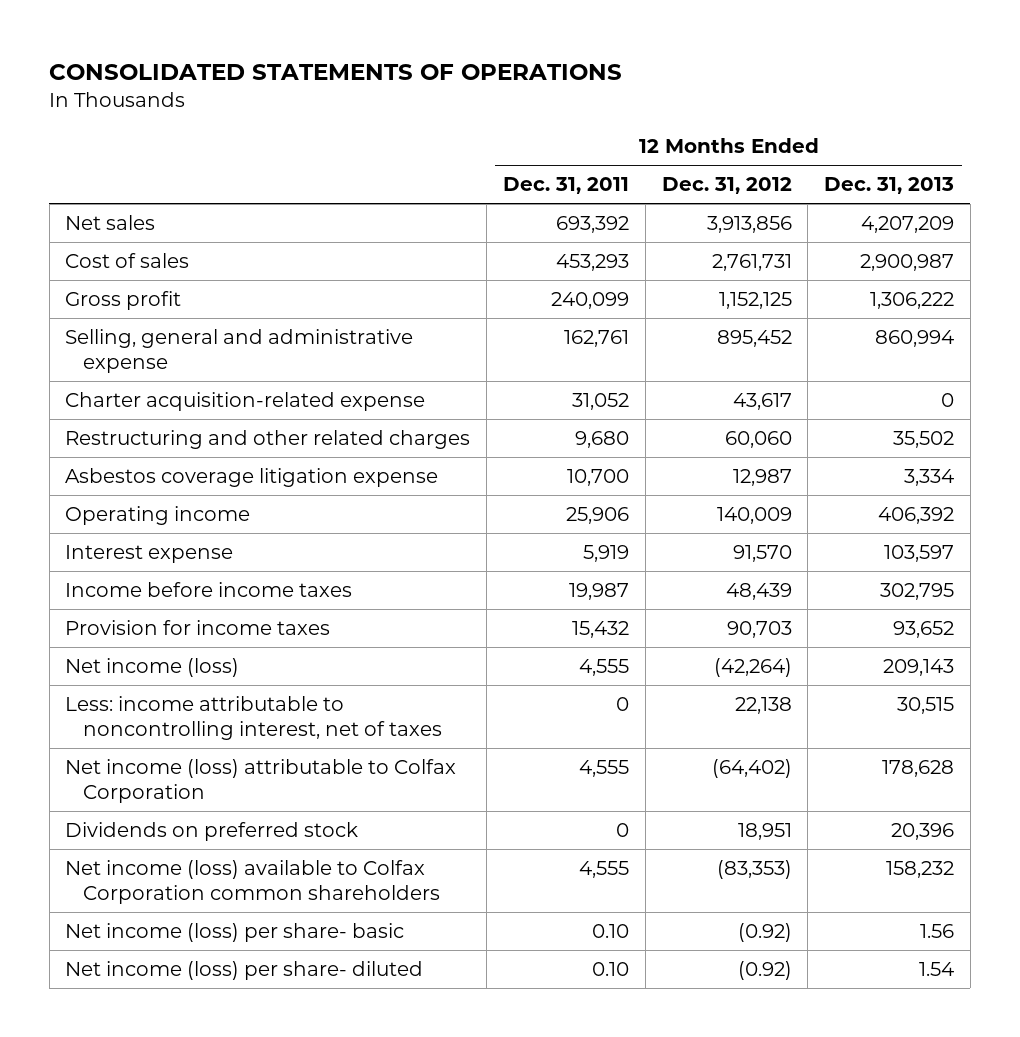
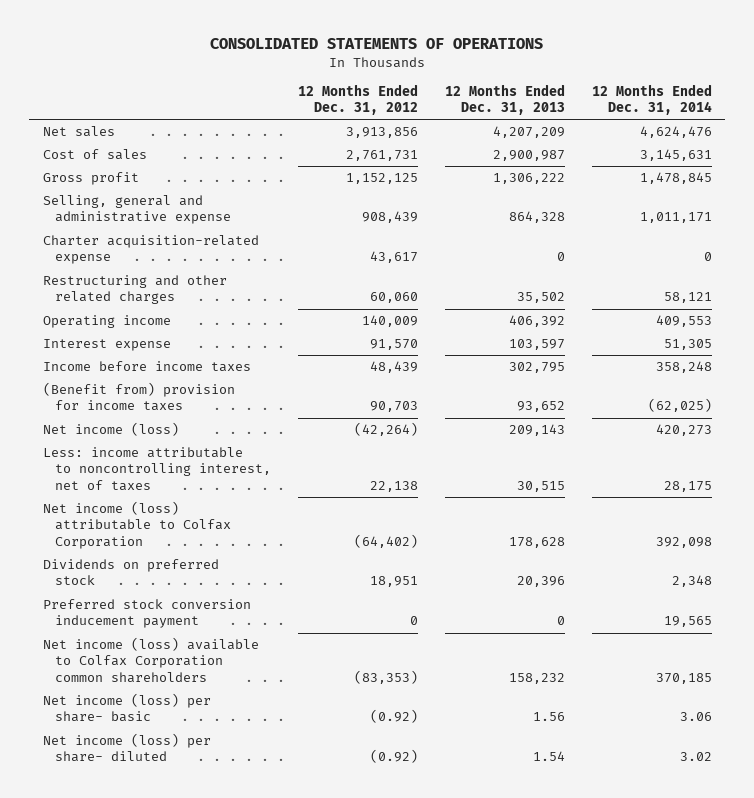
[503,177,630,195] Dec. 31, 2011 -> none
none -> [591,84,712,116] 12 Months Ended Dec. 31, 2014
[716,330,792,348] 895,452 -> [361,211,418,224] 908,439
[875,330,955,348] 860,994 -> [508,211,565,224] 864,328
[65,468,439,488] Asbestos coverage litigation expense -> none
[65,620,331,636] Provision for income taxes -> [42,382,235,412] (Benefit from) provision for income taxes
none -> [42,599,251,629] Preferred stock conversion inducement payment

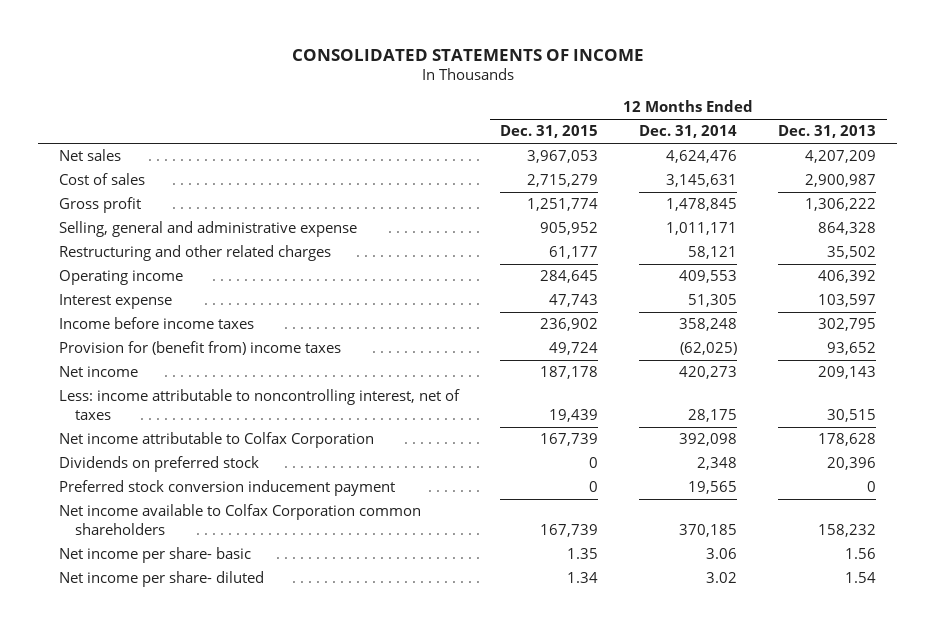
[210,38,544,50] CONSOLIDATED STATEMENTS OF OPERATIONS -> [291,48,644,61] CONSOLIDATED STATEMENTS OF INCOME
[297,84,418,116] 12 Months Ended Dec. 31, 2012 -> none
none -> [500,125,599,139] Dec. 31, 2015
[42,235,259,265] Charter acquisition-related expense -> none
[42,382,235,412] (Benefit from) provision for income taxes -> [58,341,341,356] Provision for (benefit from) income taxes
[42,422,179,437] Net income (loss) -> [58,366,138,378] Net income
[42,501,232,549] Net income (loss) attributable to Colfax Corporation -> [58,432,374,449] Net income attributable to Colfax Corporation
[42,637,259,683] Net income (loss) available to Colfax Corporation common shareholders -> [58,504,421,535] Net income available to Colfax Corporation common shareholders
[42,693,211,723] Net income (loss) per share- basic -> [58,547,251,564] Net income per share- basic
[42,733,211,763] Net income (loss) per share- diluted -> [58,571,264,588] Net income per share- diluted

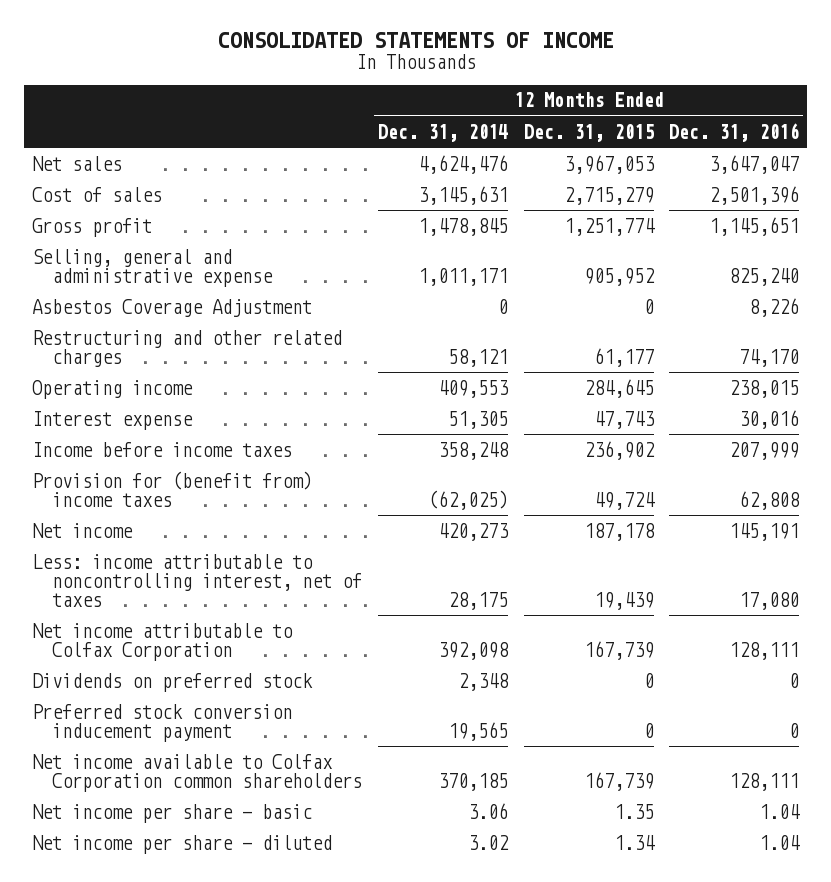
[778,125,877,139] Dec. 31, 2013 -> none
none -> [669,122,800,142] Dec. 31, 2016
none -> [31,298,312,317] Asbestos Coverage Adjustment
[58,547,251,564] Net income per share- basic -> [31,803,312,823] Net income per share - basic
[58,571,264,588] Net income per share- diluted -> [31,834,332,854] Net income per share - diluted

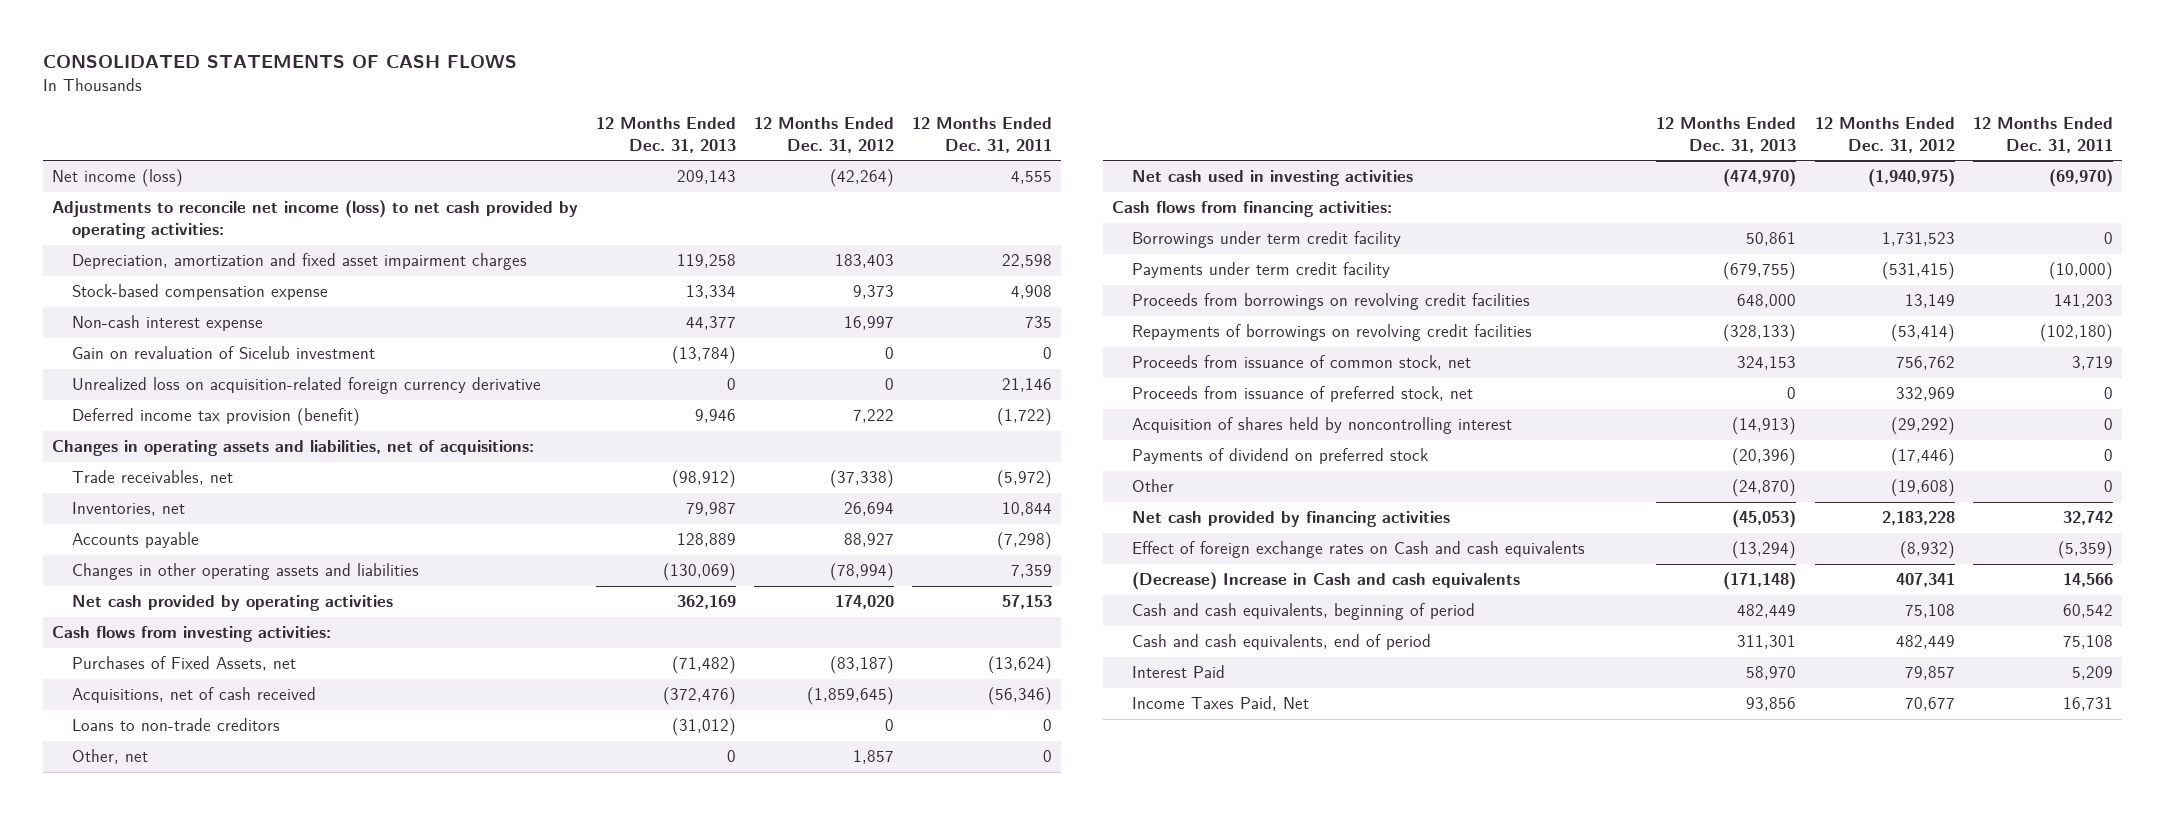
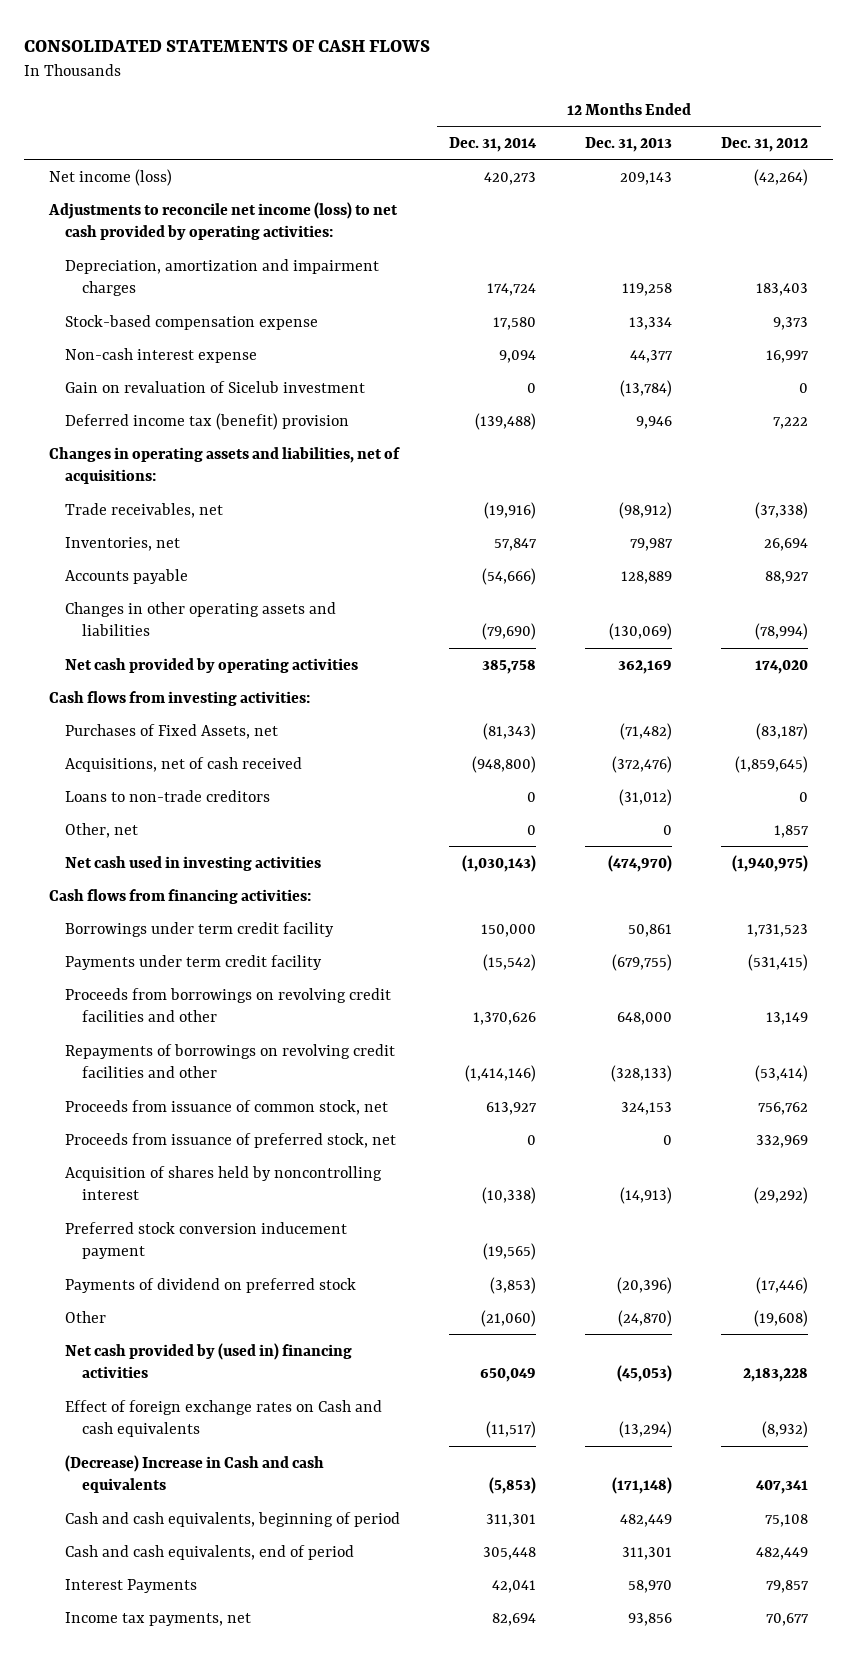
[912,117,1053,153] 12 Months Ended Dec. 31, 2011 -> none
none -> [449,136,538,152] Dec. 31, 2014
[72,253,528,271] Depreciation, amortization and fixed asset impairment charges -> [65,258,380,297] Depreciation, amortization and impairment charges
[72,377,542,395] Unrealized loss on acquisition-related foreign currency derivative -> none
[72,408,361,427] Deferred income tax provision (benefit) -> [65,412,350,430] Deferred income tax (benefit) provision
[1132,293,1531,311] Proceeds from borrowings on revolving credit facilities -> [65,987,392,1023] Proceeds from borrowings on revolving credit facilities and other
[1132,324,1533,342] Repayments of borrowings on revolving credit facilities -> [65,1043,396,1079] Repayments of borrowings on revolving credit facilities and other
none -> [65,1221,348,1260] Preferred stock conversion inducement payment
[1132,511,1451,528] Net cash provided by financing activities -> [65,1342,353,1379] Net cash provided by (used in) financing activities
[1132,665,1226,679] Interest Paid -> [65,1578,198,1593] Interest Payments
[1132,696,1310,712] Income Taxes Paid, Net -> [65,1611,252,1626] Income tax payments, net

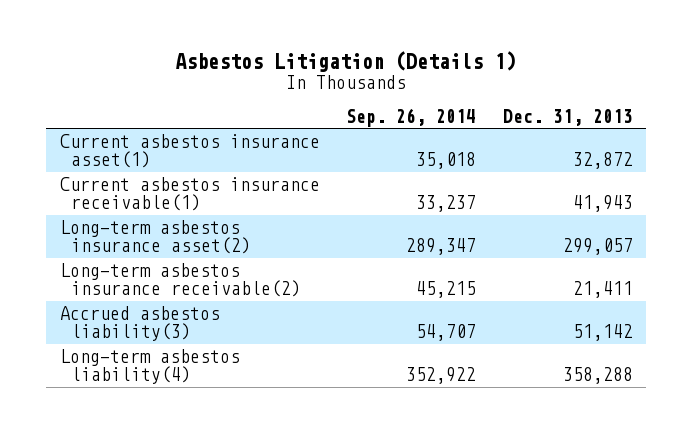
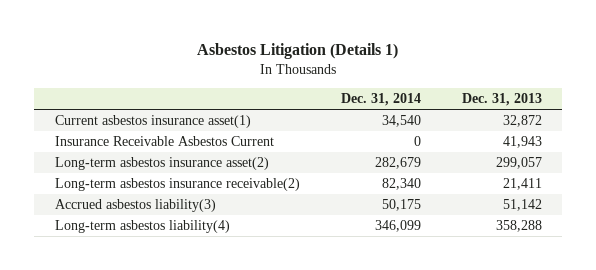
[346,107,477,127] Sep. 26, 2014 -> none
none -> [340,93,421,107] Dec. 31, 2014
[59,177,320,212] Current asbestos insurance receivable(1) -> [54,136,274,147] Insurance Receivable Asbestos Current

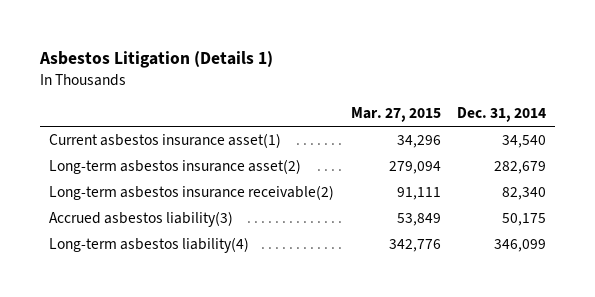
[461,93,542,107] Dec. 31, 2013 -> none
none -> [350,107,441,123] Mar. 27, 2015
[54,136,274,147] Insurance Receivable Asbestos Current -> none

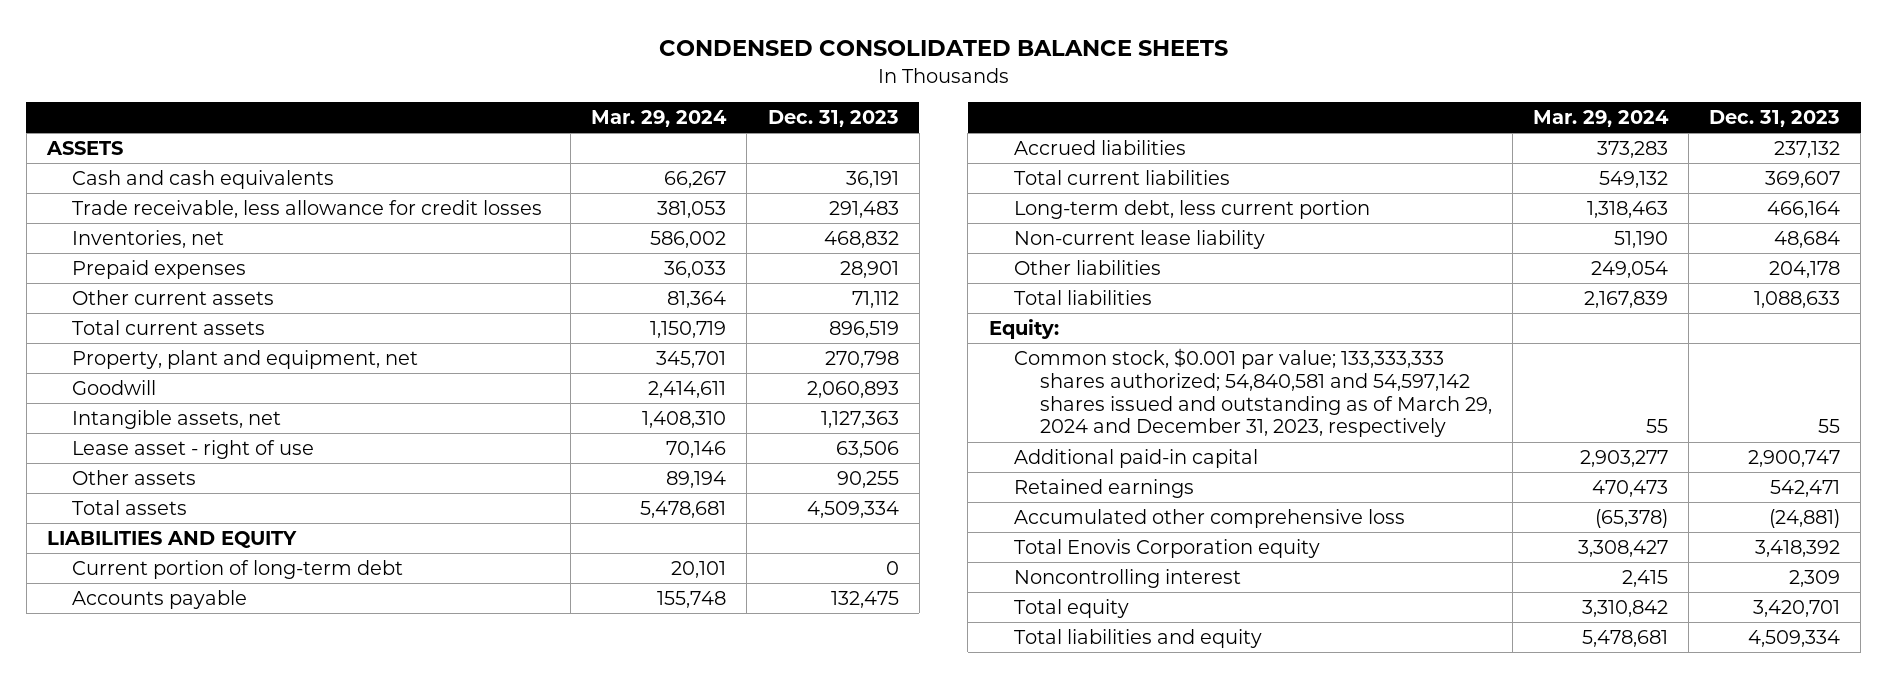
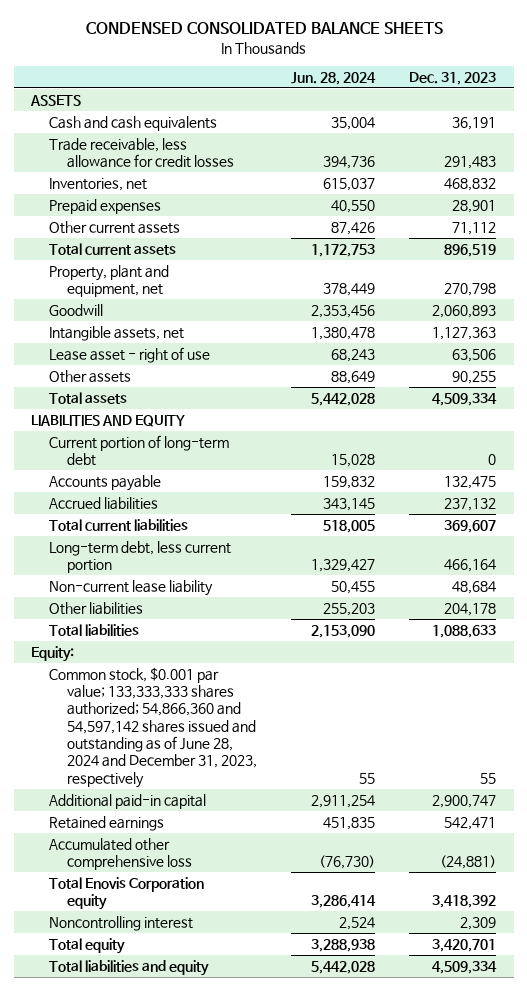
[591,110,728,128] Mar. 29, 2024 -> none
none -> [291,71,377,85] Jun. 28, 2024
[1014,347,1492,438] Common stock, $0.001 par value; 133,333,333 shares authorized; 54,840,581 and 54,597,142 shares issued and outstanding as of March 29, 2024 and December 31, 2023, respectively -> [48,666,257,788] Common stock, $0.001 par value; 133,333,333 shares authorized; 54,866,360 and 54,597,142 shares issued and outstanding as of June 28, 2024 and December 31, 2023, respectively

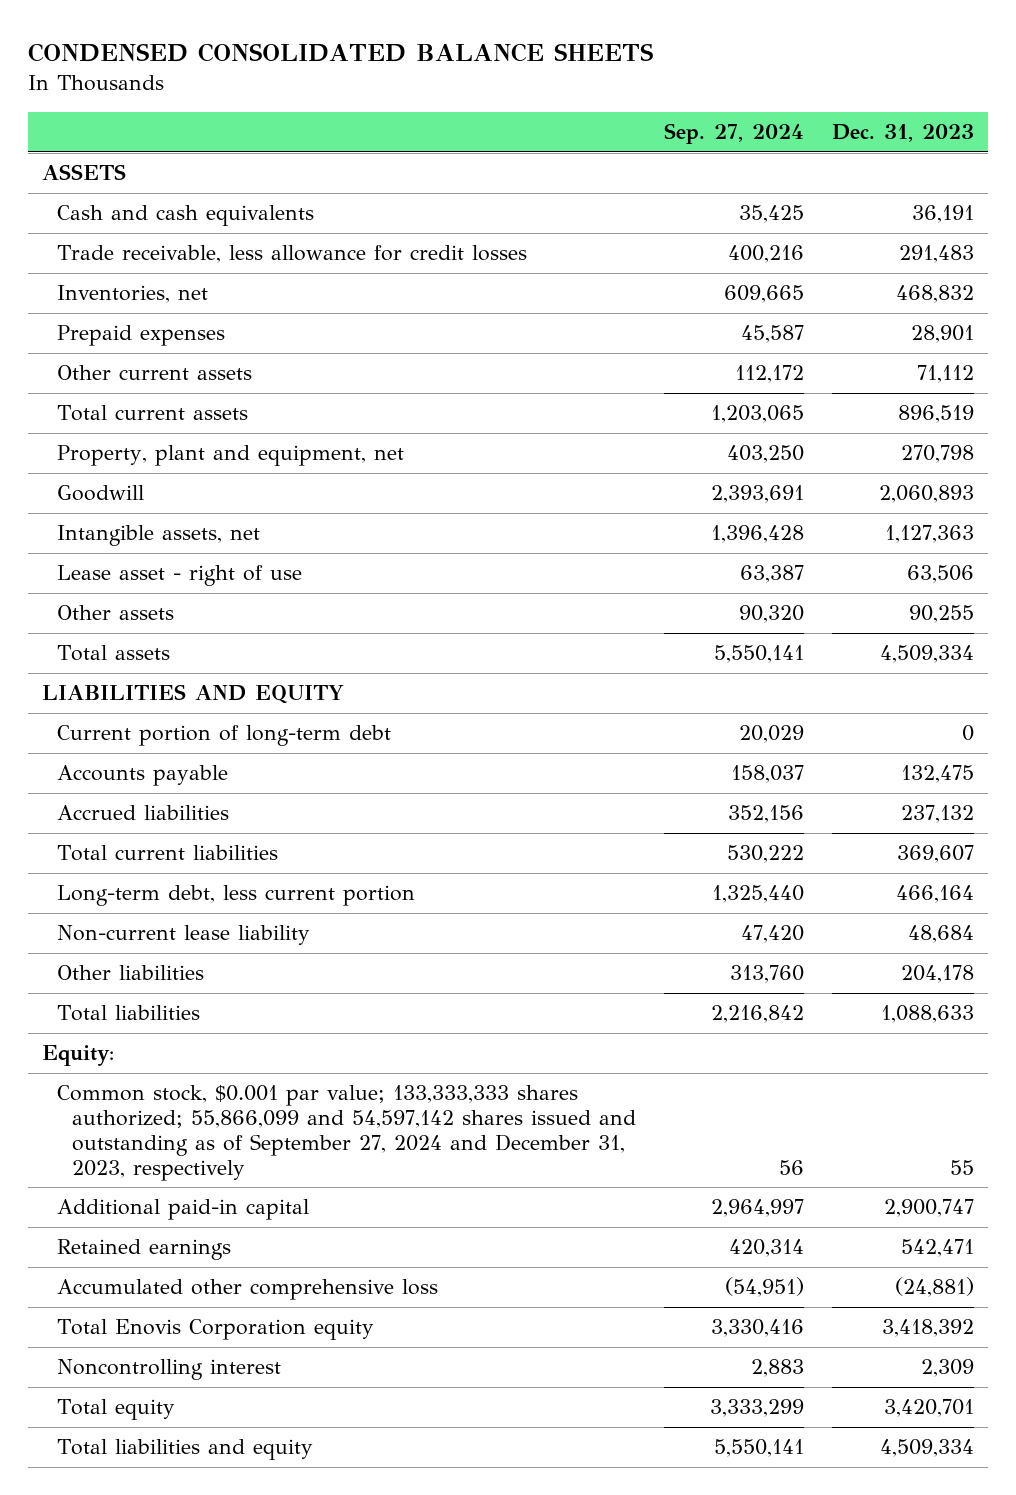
[291,71,377,85] Jun. 28, 2024 -> none
none -> [664,123,805,145] Sep. 27, 2024
[48,666,257,788] Common stock, $0.001 par value; 133,333,333 shares authorized; 54,866,360 and 54,597,142 shares issued and outstanding as of June 28, 2024 and December 31, 2023, respectively -> [57,1085,637,1181] Common stock, $0.001 par value; 133,333,333 shares authorized; 55,866,099 and 54,597,142 shares issued and outstanding as of September 27, 2024 and December 31, 2023, respectively

